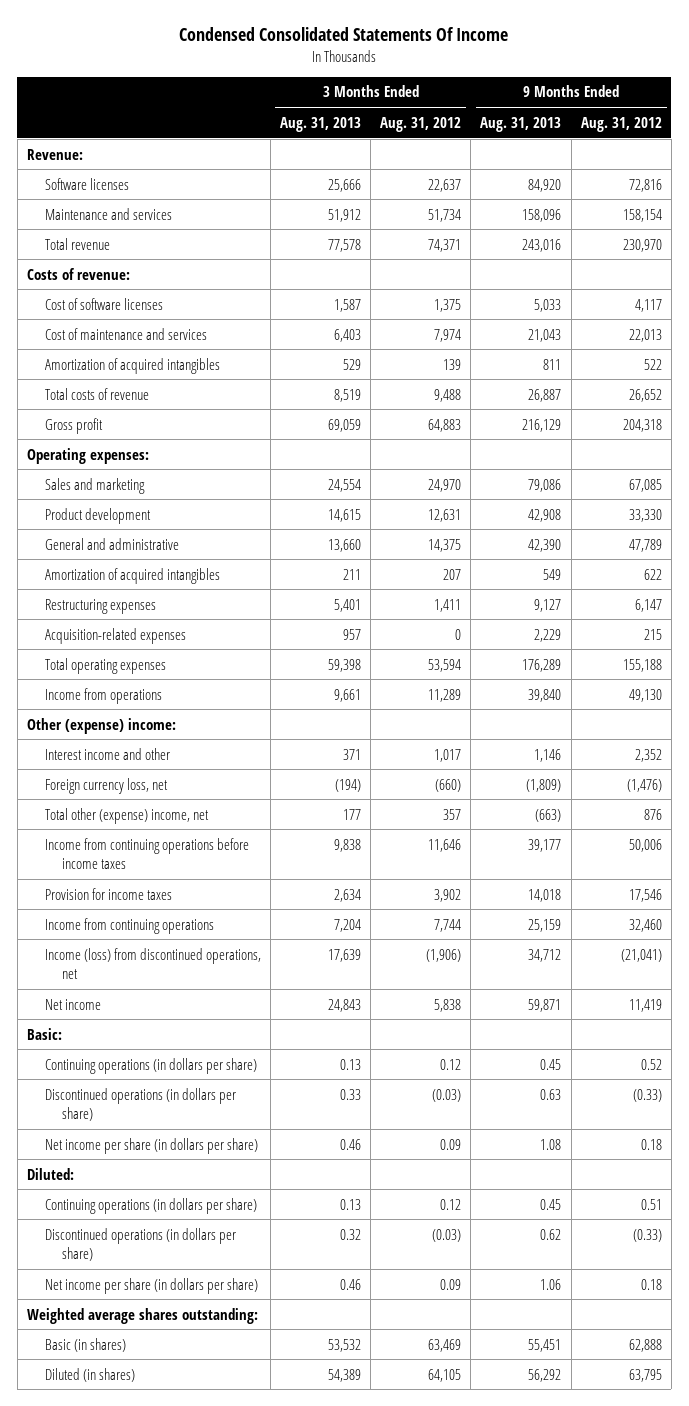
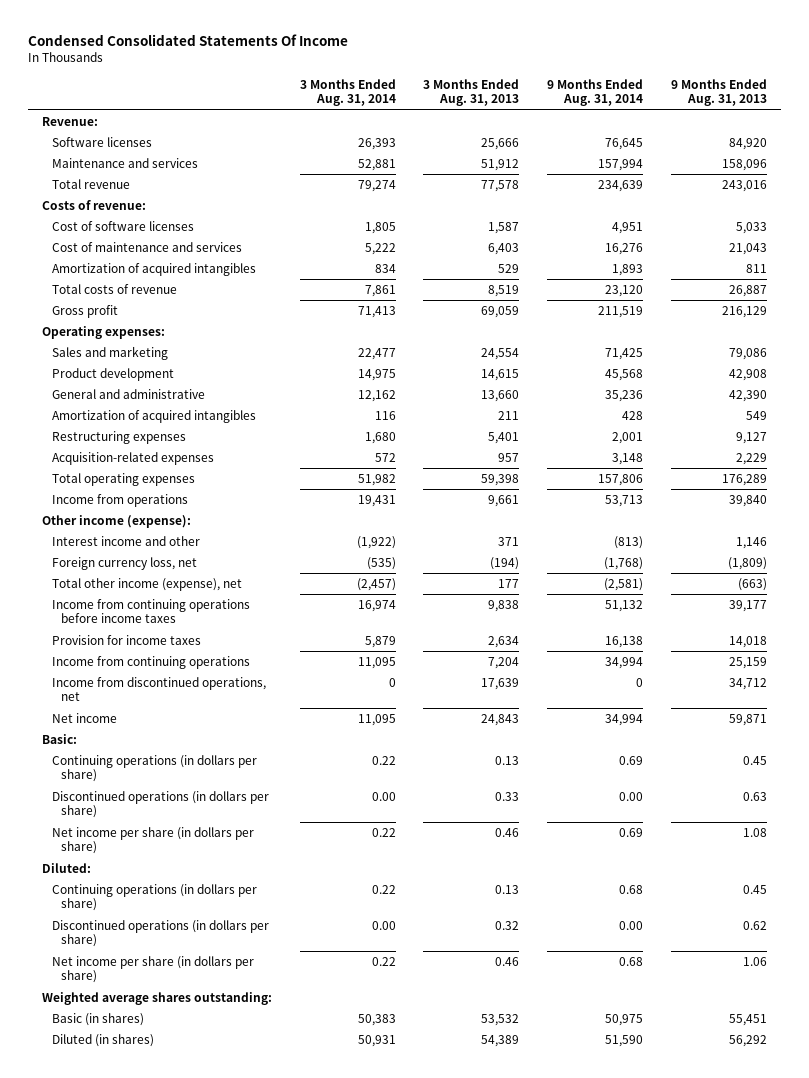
[380,116,462,132] Aug. 31, 2012 -> none
[580,116,662,132] Aug. 31, 2012 -> none
none -> [299,78,396,107] 3 Months Ended Aug. 31, 2014
none -> [547,78,644,107] 9 Months Ended Aug. 31, 2014
[26,717,176,734] Other (expense) income: -> [41,514,191,528] Other income (expense):
[44,807,209,824] Total other (expense) income, net -> [51,577,242,591] Total other income (expense), net
[44,947,261,980] Income (loss) from discontinued operations, net -> [51,676,266,702] Income from discontinued operations, net

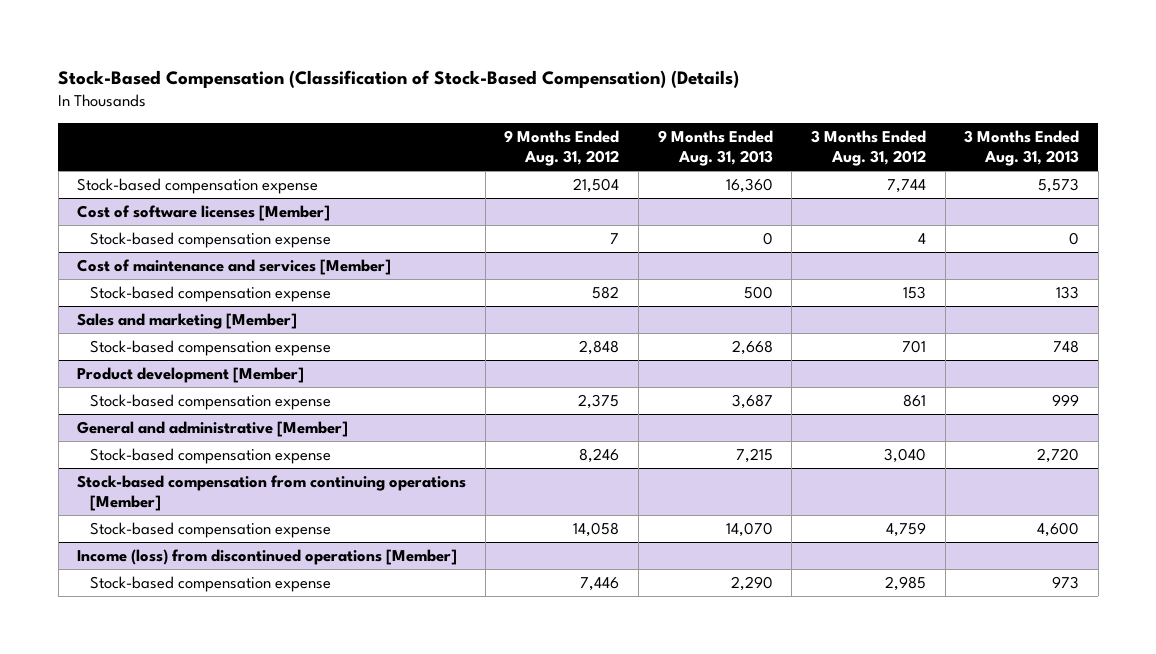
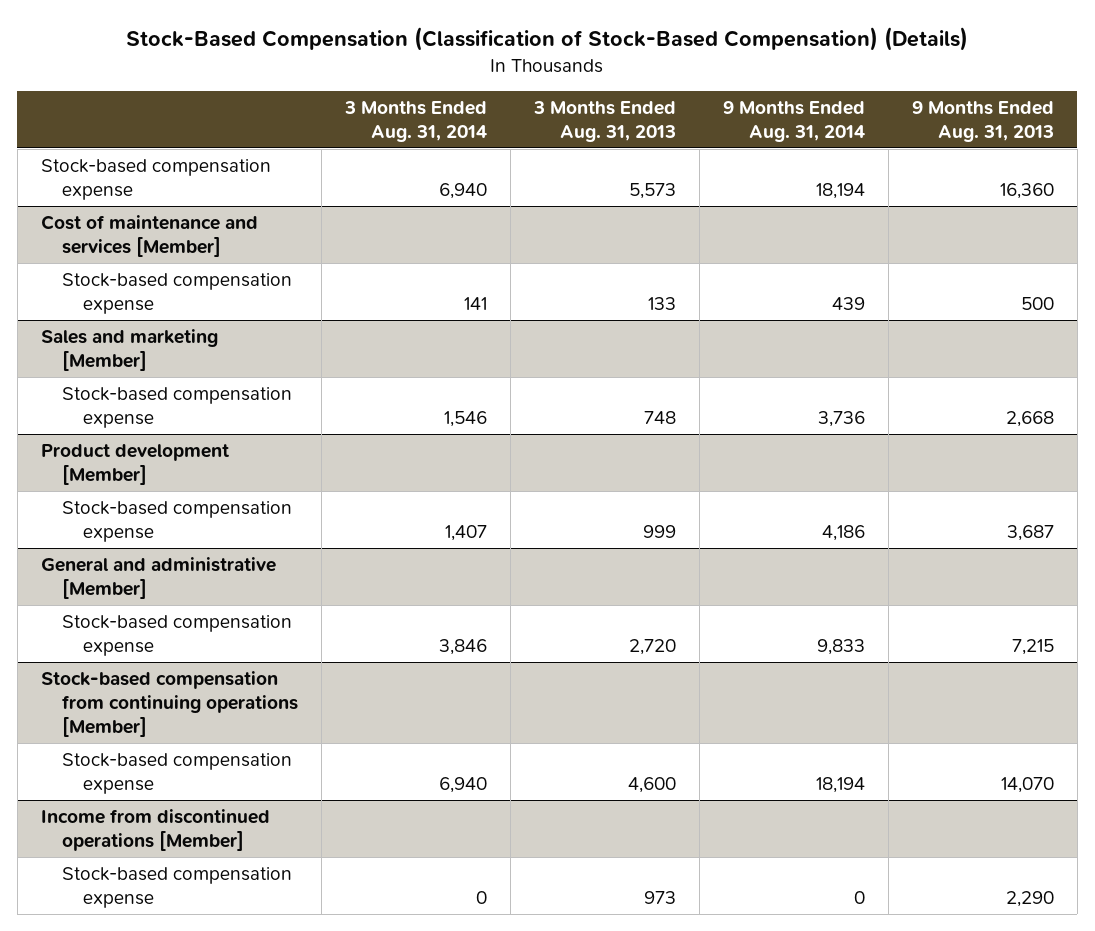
[504,129,620,167] 9 Months Ended Aug. 31, 2012 -> none
[810,129,926,167] 3 Months Ended Aug. 31, 2012 -> none
none -> [343,100,487,142] 3 Months Ended Aug. 31, 2014
none -> [722,100,865,142] 9 Months Ended Aug. 31, 2014
[77,205,331,222] Cost of software licenses [Member] -> none
[89,232,331,249] Stock-based compensation expense -> none
[77,549,458,566] Income (loss) from discontinued operations [Member] -> [40,809,270,851] Income from discontinued operations [Member]

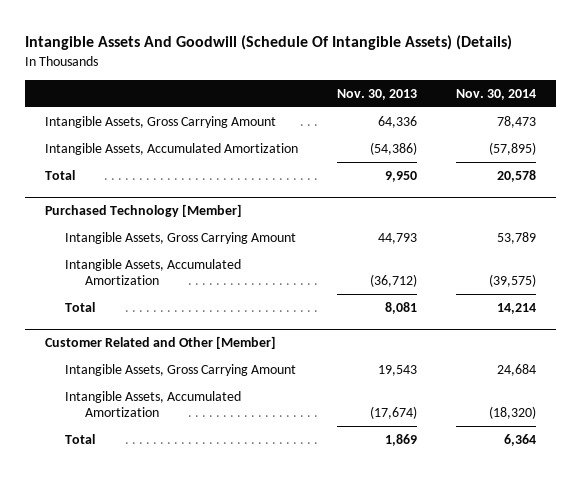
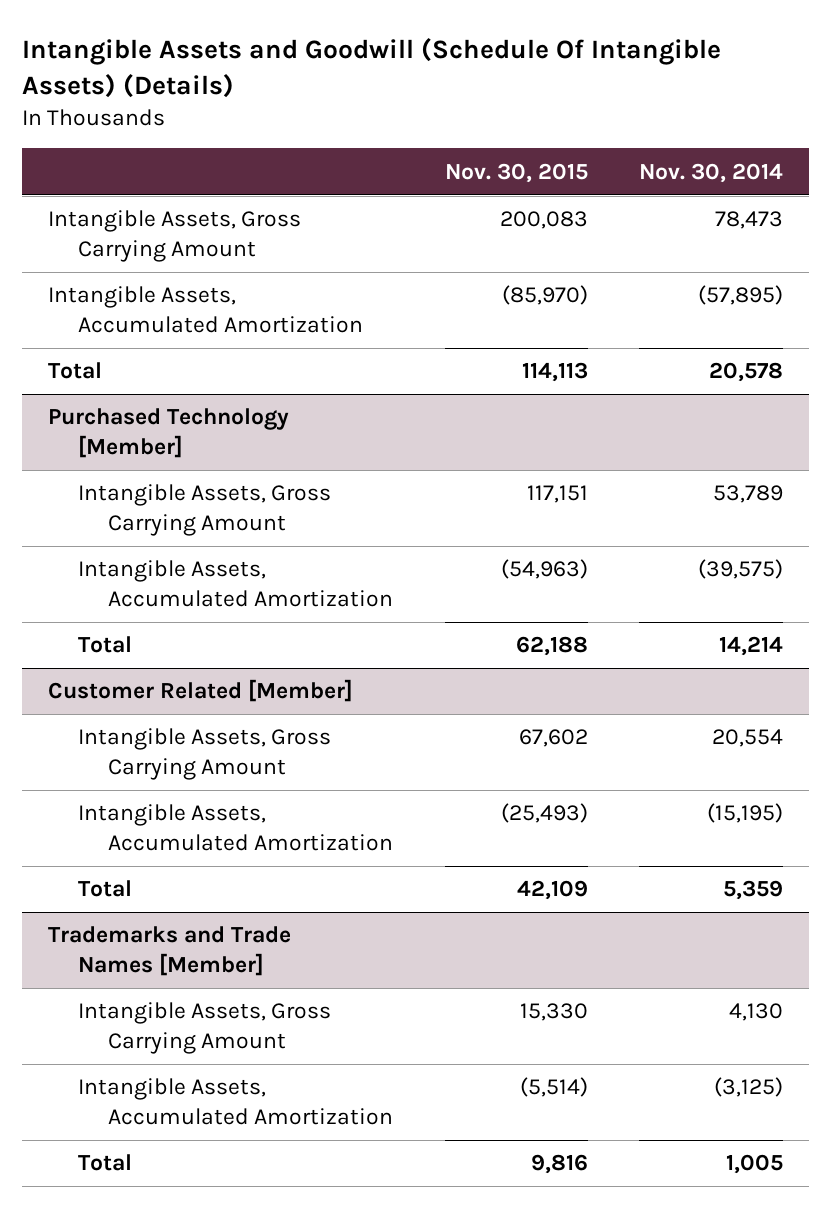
[25,35,513,51] Intangible Assets And Goodwill (Schedule Of Intangible Assets) (Details) -> [22,38,722,99] Intangible Assets and Goodwill (Schedule Of Intangible Assets) (Details)
[337,88,418,100] Nov. 30, 2013 -> none
none -> [444,162,588,183] Nov. 30, 2015
[44,335,276,349] Customer Related and Other [Member] -> [48,679,354,703] Customer Related [Member]
[497,363,537,376] 24,684 -> [712,729,784,748] 20,554
[489,405,537,419] (18,320) -> [707,803,784,824] (15,195)
[504,433,537,446] 6,364 -> [723,880,784,901] 5,359
none -> [48,926,292,976] Trademarks and Trade Names [Member]
none -> [78,1002,332,1054] Intangible Assets, Gross Carrying Amount
none -> [78,1078,394,1125] Intangible Assets, Accumulated Amortization
none -> [78,1154,133,1172] Total

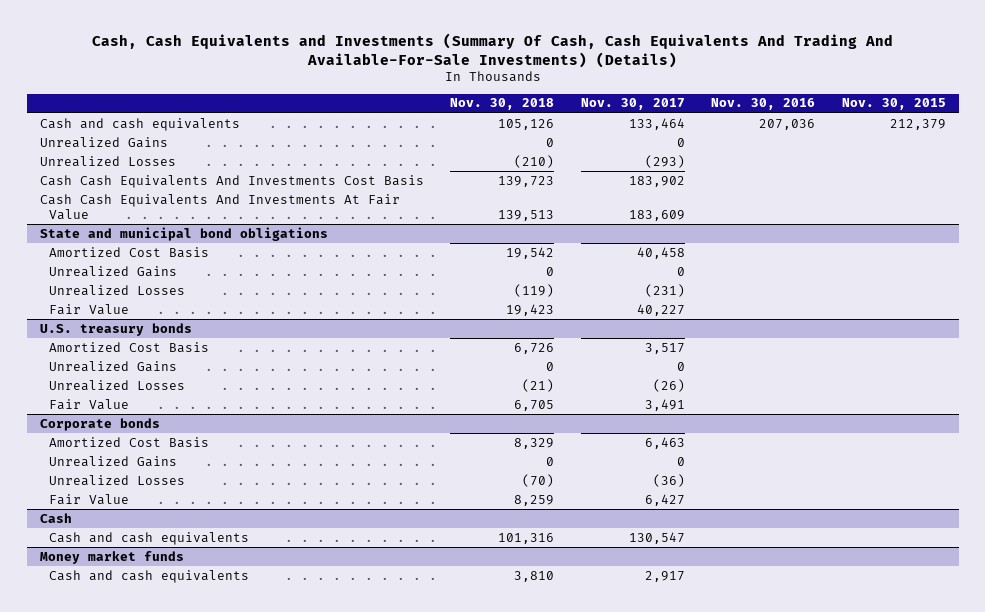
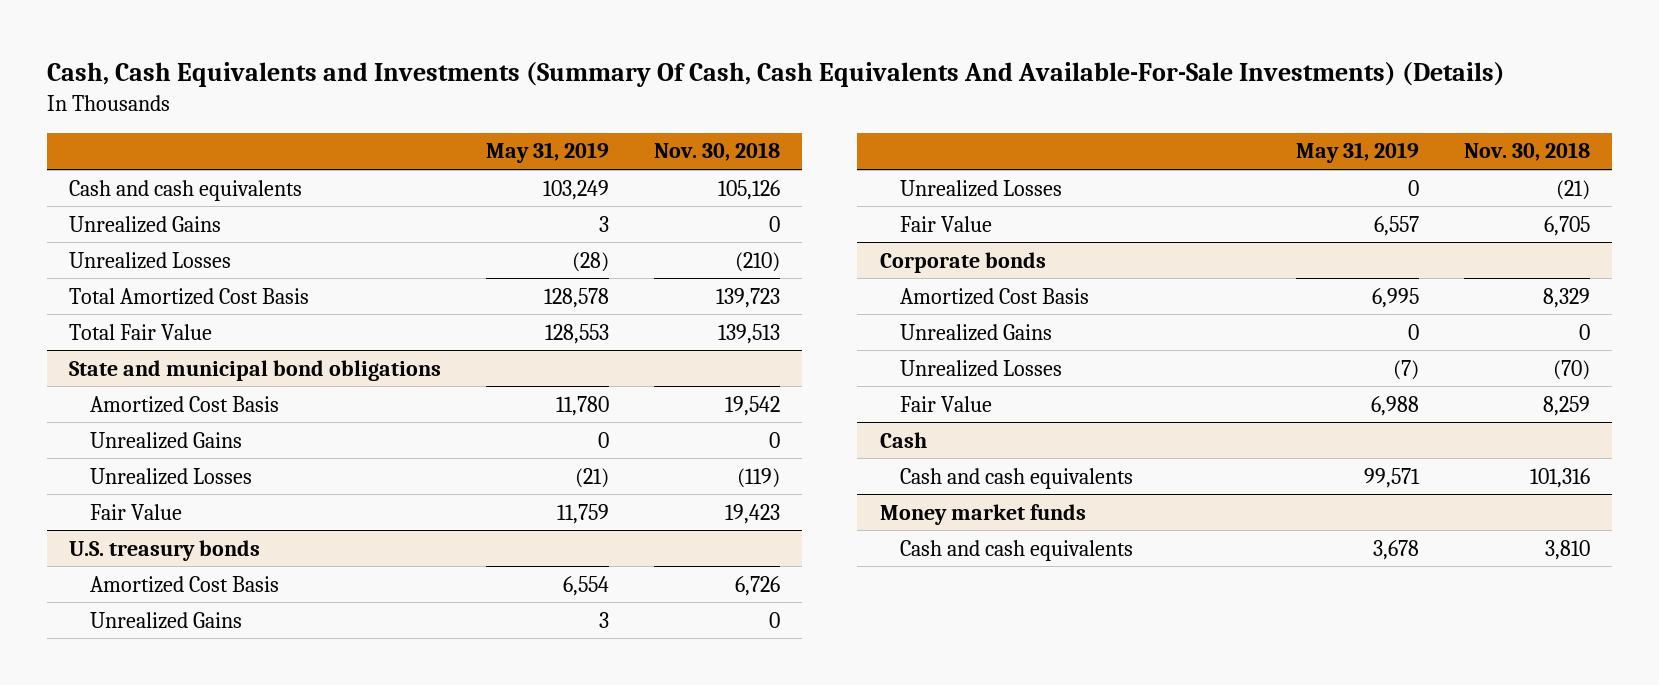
[91,32,893,68] Cash, Cash Equivalents and Investments (Summary Of Cash, Cash Equivalents And Trading And Available-For-Sale Investments) (Details) -> [46,61,1505,87] Cash, Cash Equivalents and Investments (Summary Of Cash, Cash Equivalents And Available-For-Sale Investments) (Details)
[580,98,685,111] Nov. 30, 2017 -> none
[711,98,816,111] Nov. 30, 2016 -> none
[841,98,946,111] Nov. 30, 2015 -> none
none -> [485,142,609,164] May 31, 2019
[39,174,424,188] Cash Cash Equivalents And Investments Cost Basis -> [69,287,310,305] Total Amortized Cost Basis
[39,193,400,220] Cash Cash Equivalents And Investments At Fair Value -> [69,323,213,340] Total Fair Value

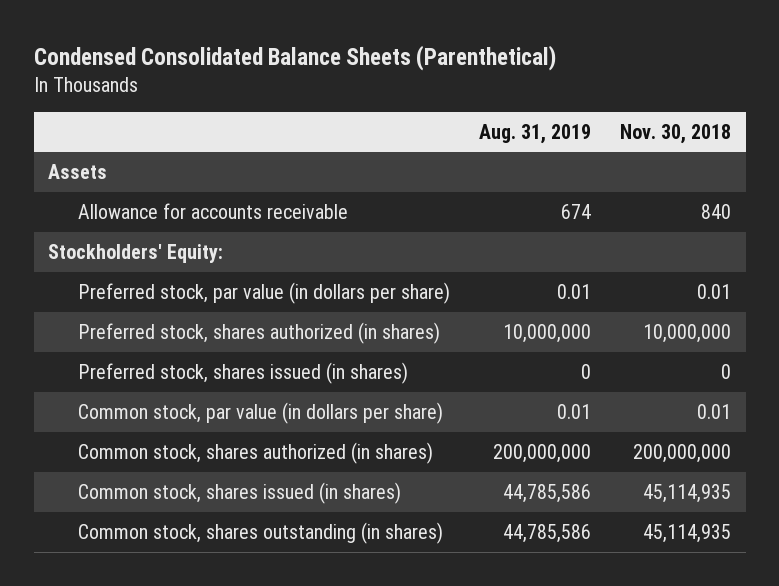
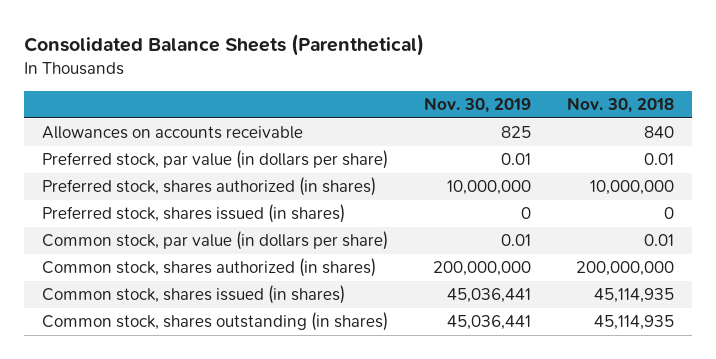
[33,44,556,71] Condensed Consolidated Balance Sheets (Parenthetical) -> [24,33,425,56] Consolidated Balance Sheets (Parenthetical)
[479,123,592,144] Aug. 31, 2019 -> none
none -> [423,97,531,114] Nov. 30, 2019
[48,163,108,179] Assets -> none
[48,243,224,263] Stockholders' Equity: -> none
[78,202,349,219] Allowance for accounts receivable -> [42,126,304,140] Allowances on accounts receivable

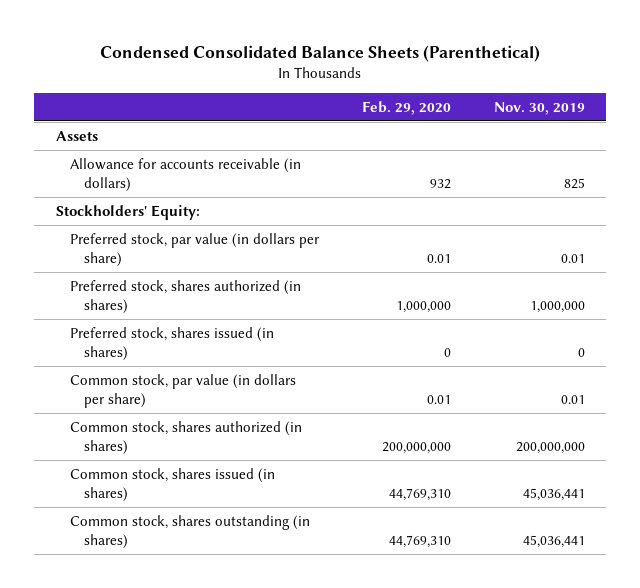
[24,33,425,56] Consolidated Balance Sheets (Parenthetical) -> [100,44,541,62] Condensed Consolidated Balance Sheets (Parenthetical)
[566,97,674,114] Nov. 30, 2018 -> none
none -> [361,100,451,115] Feb. 29, 2020
none -> [55,130,98,141] Assets
[42,126,304,140] Allowances on accounts receivable -> [69,157,301,192] Allowance for accounts receivable (in dollars)
none -> [55,204,200,220] Stockholders' Equity:
[446,180,531,196] 10,000,000 -> [529,300,585,313] 1,000,000

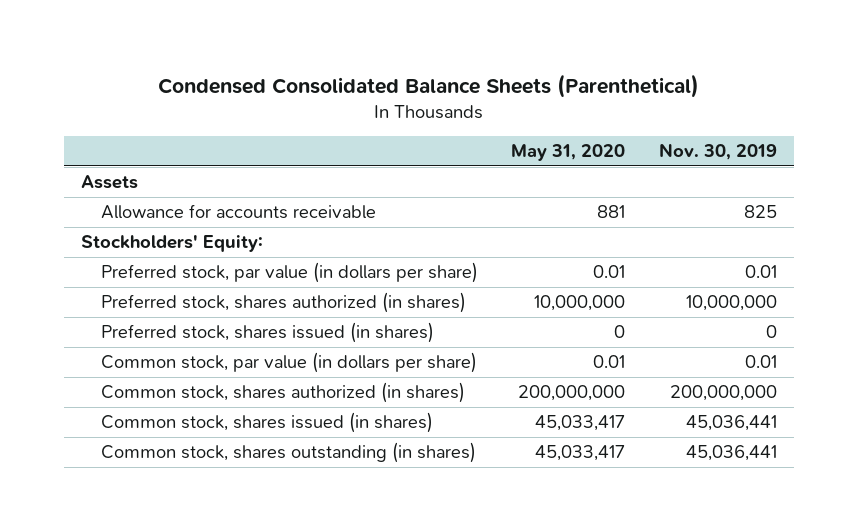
[361,100,451,115] Feb. 29, 2020 -> none
none -> [511,144,626,162] May 31, 2020
[69,157,301,192] Allowance for accounts receivable (in dollars) -> [100,204,376,220] Allowance for accounts receivable
[529,300,585,313] 1,000,000 -> [686,295,778,312] 10,000,000

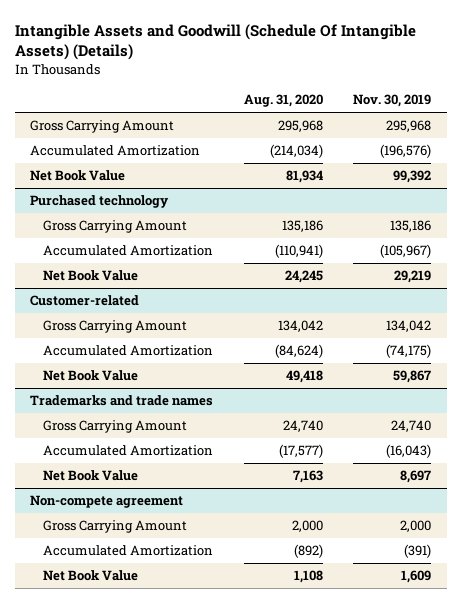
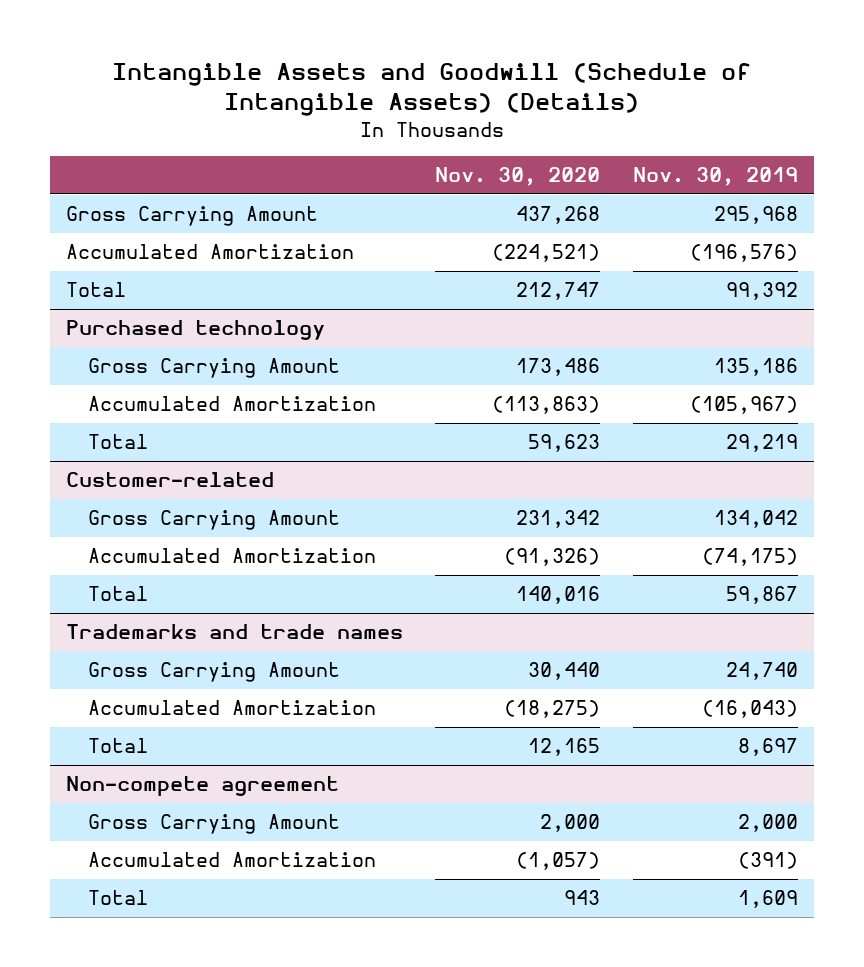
[15,23,417,61] Intangible Assets and Goodwill (Schedule Of Intangible Assets) (Details) -> [111,63,751,117] Intangible Assets and Goodwill (Schedule of Intangible Assets) (Details)
[243,94,323,108] Aug. 31, 2020 -> none
none -> [435,167,601,187] Nov. 30, 2020
[30,170,126,182] Net Book Value -> [65,282,126,298] Total
[43,270,139,282] Net Book Value -> [88,434,149,450] Total
[43,370,139,382] Net Book Value -> [88,586,149,602] Total
[43,470,139,482] Net Book Value -> [88,738,149,754] Total
[43,570,139,582] Net Book Value -> [88,890,149,906] Total

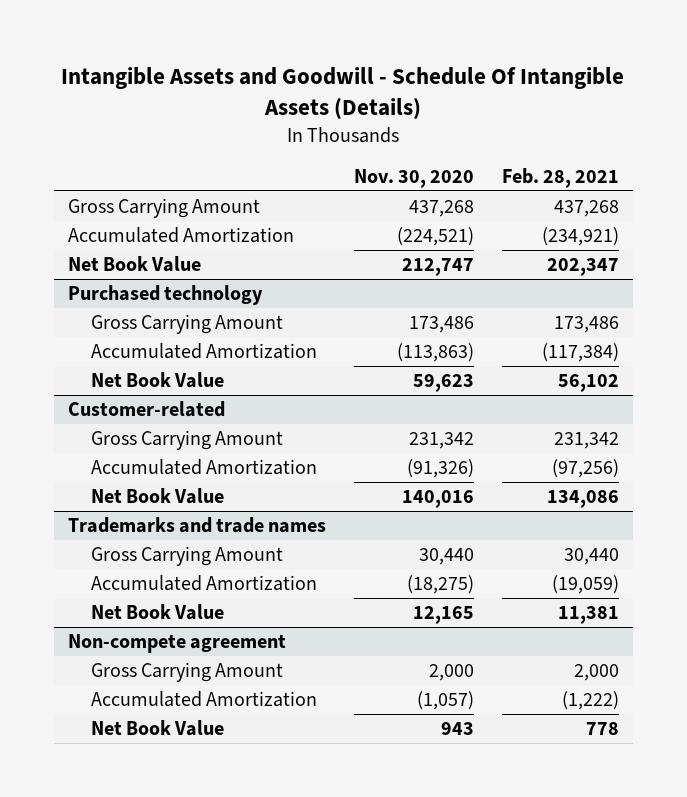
[111,63,751,117] Intangible Assets and Goodwill (Schedule of Intangible Assets) (Details) -> [61,67,625,121] Intangible Assets and Goodwill - Schedule Of Intangible Assets (Details)
[632,167,798,187] Nov. 30, 2019 -> none
none -> [502,167,620,188] Feb. 28, 2021
[65,282,126,298] Total -> [67,256,201,273] Net Book Value
[88,434,149,450] Total -> [90,372,224,389] Net Book Value
[88,586,149,602] Total -> [90,488,224,505] Net Book Value
[88,738,149,754] Total -> [90,604,224,621] Net Book Value
[88,890,149,906] Total -> [90,720,224,737] Net Book Value

